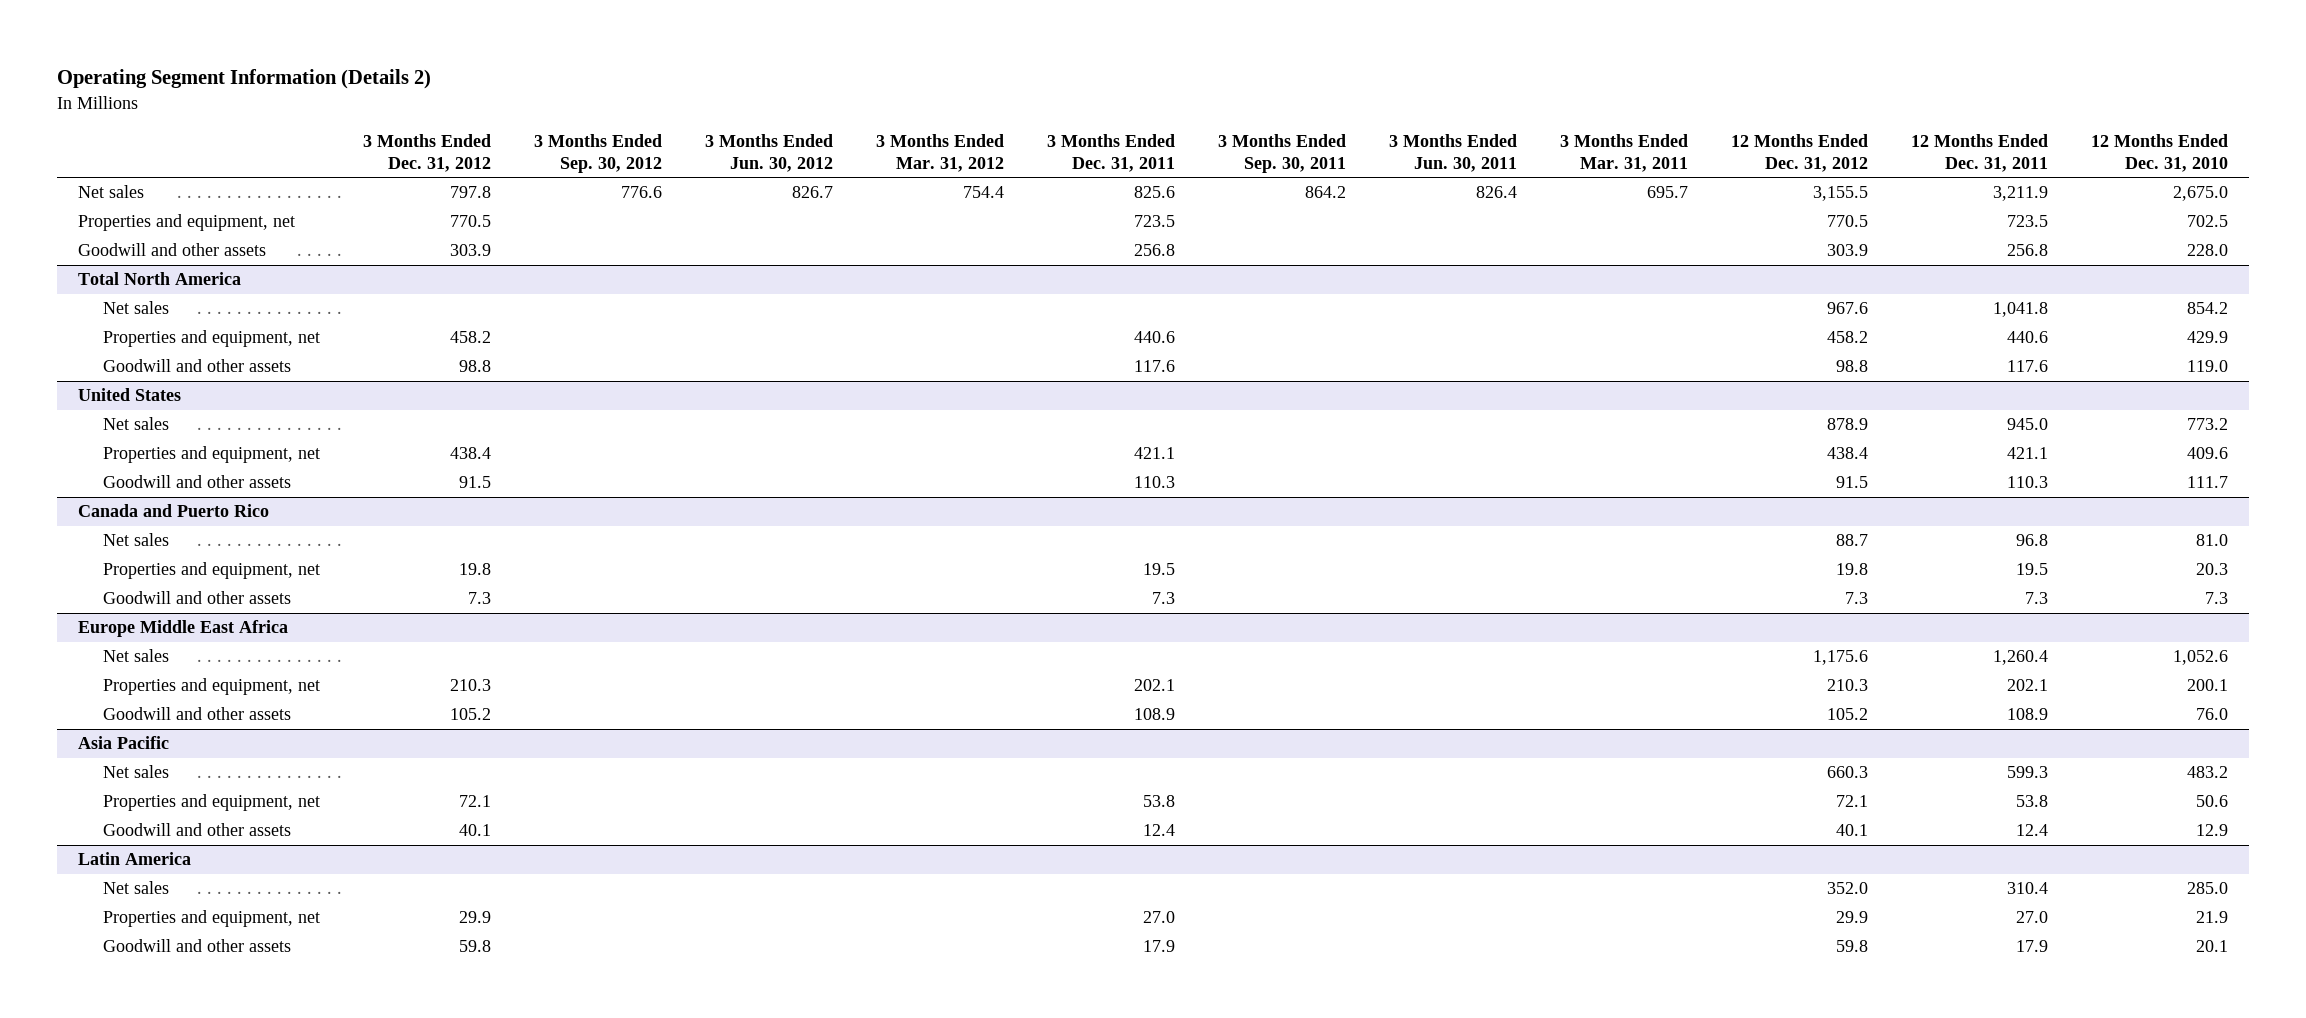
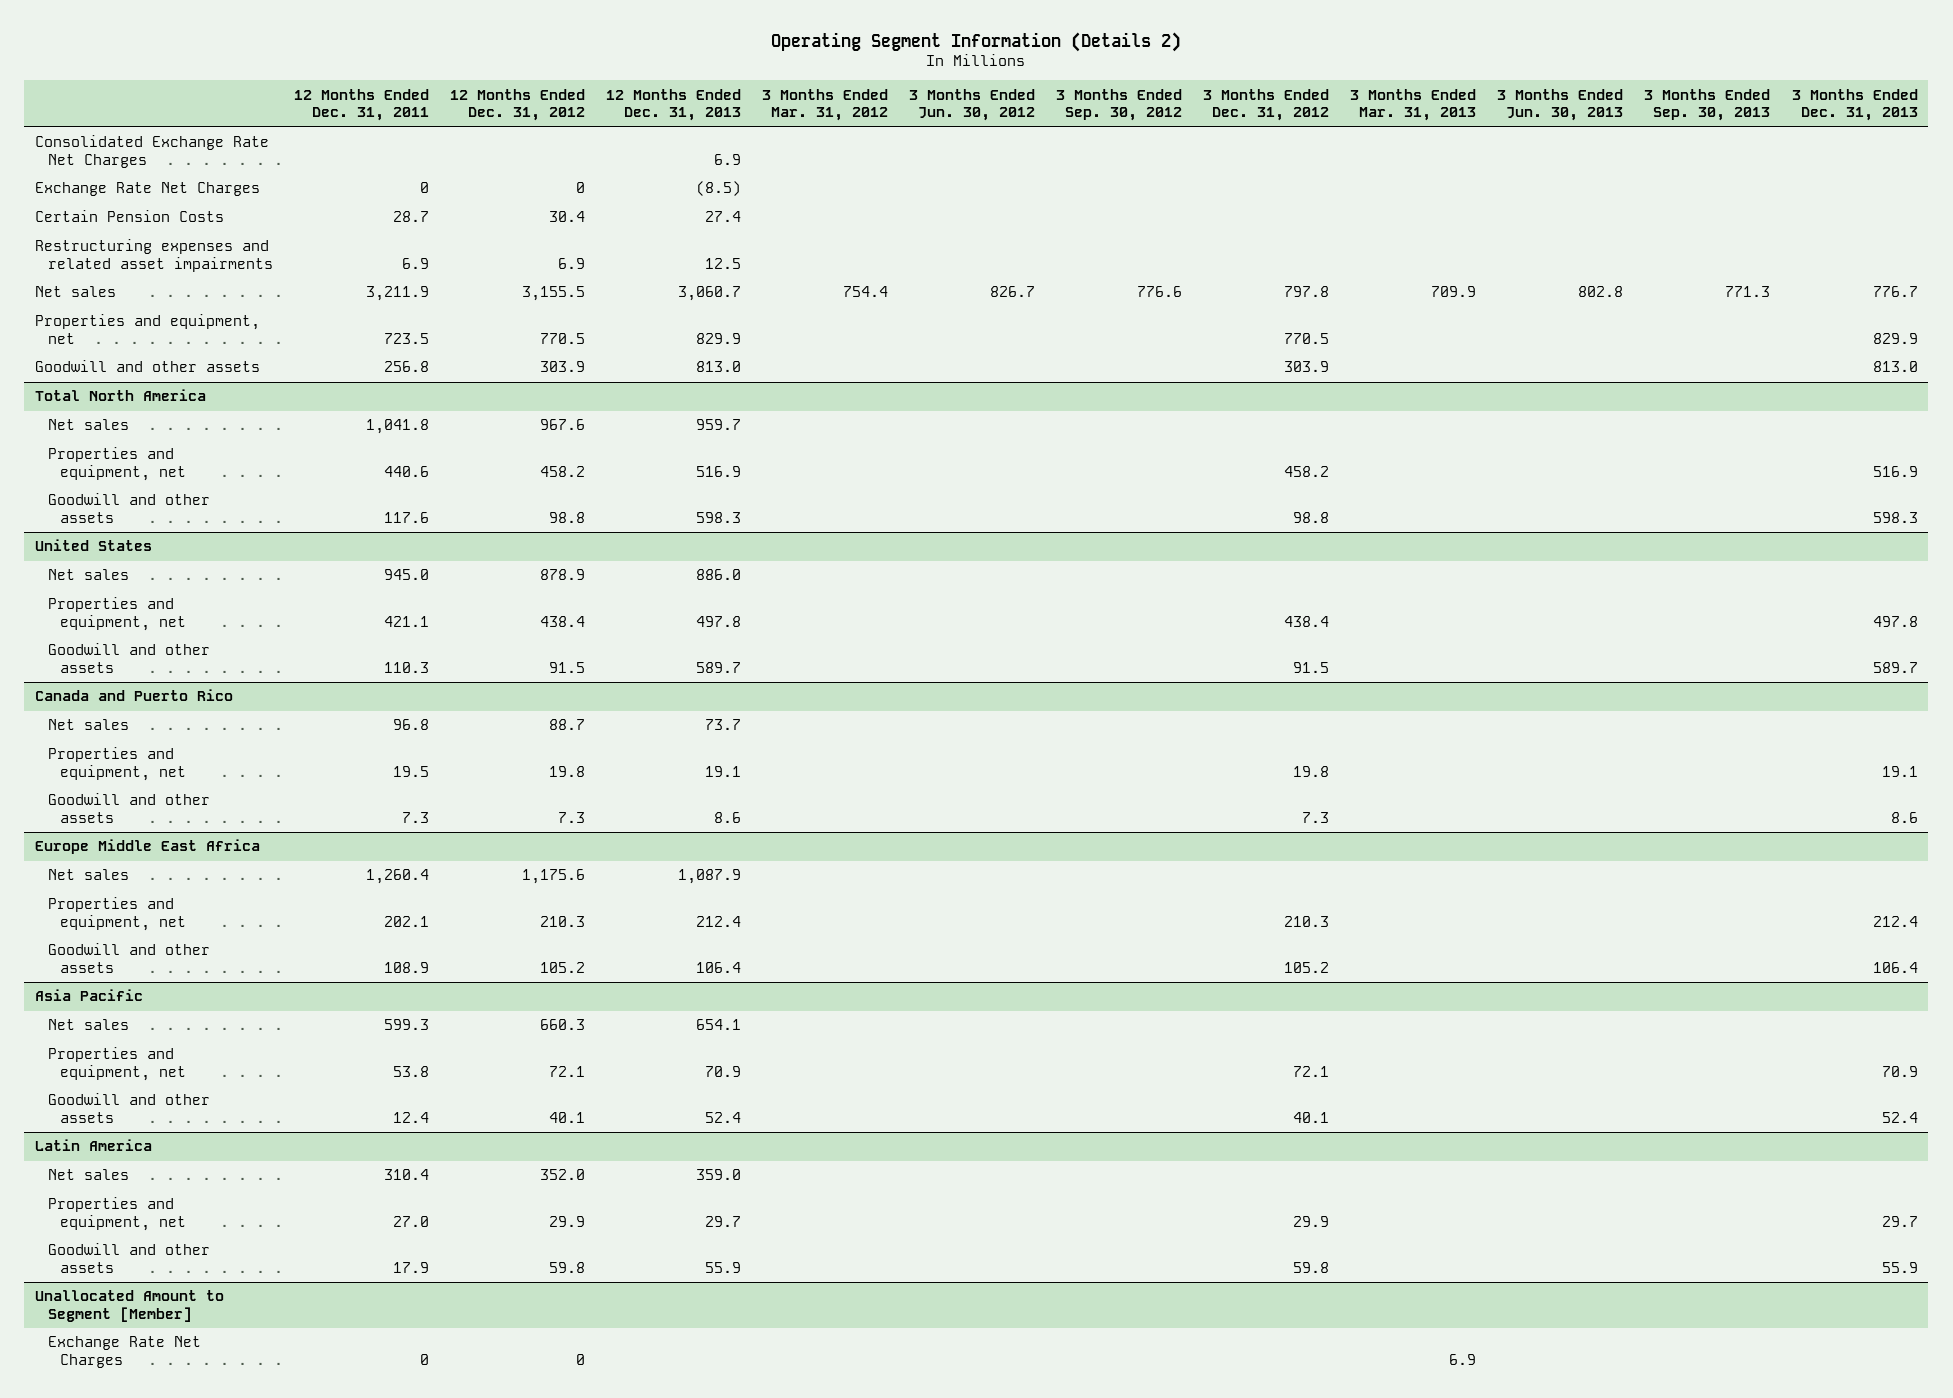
[1047,133,1176,172] 3 Months Ended Dec. 31, 2011 -> none
[1218,133,1347,173] 3 Months Ended Sep. 30, 2011 -> none
[1388,133,1517,172] 3 Months Ended Jun. 30, 2011 -> none
[1559,133,1688,172] 3 Months Ended Mar. 31, 2011 -> none
[2090,133,2228,172] 12 Months Ended Dec. 31, 2010 -> none
none -> [605,88,741,122] 12 Months Ended Dec. 31, 2013
none -> [1350,88,1477,122] 3 Months Ended Mar. 31, 2013
none -> [1497,88,1624,122] 3 Months Ended Jun. 30, 2013
none -> [1644,88,1771,122] 3 Months Ended Sep. 30, 2013
none -> [1791,88,1918,122] 3 Months Ended Dec. 31, 2013
none -> [34,135,269,168] Consolidated Exchange Rate Net Charges
none -> [34,182,260,197] Exchange Rate Net Charges
none -> [34,210,224,223] Certain Pension Costs
none -> [34,239,273,272] Restructuring expenses and related asset impairments
none -> [34,1290,224,1322] Unallocated Amount to Segment [Member]
none -> [47,1336,201,1368] Exchange Rate Net Charges

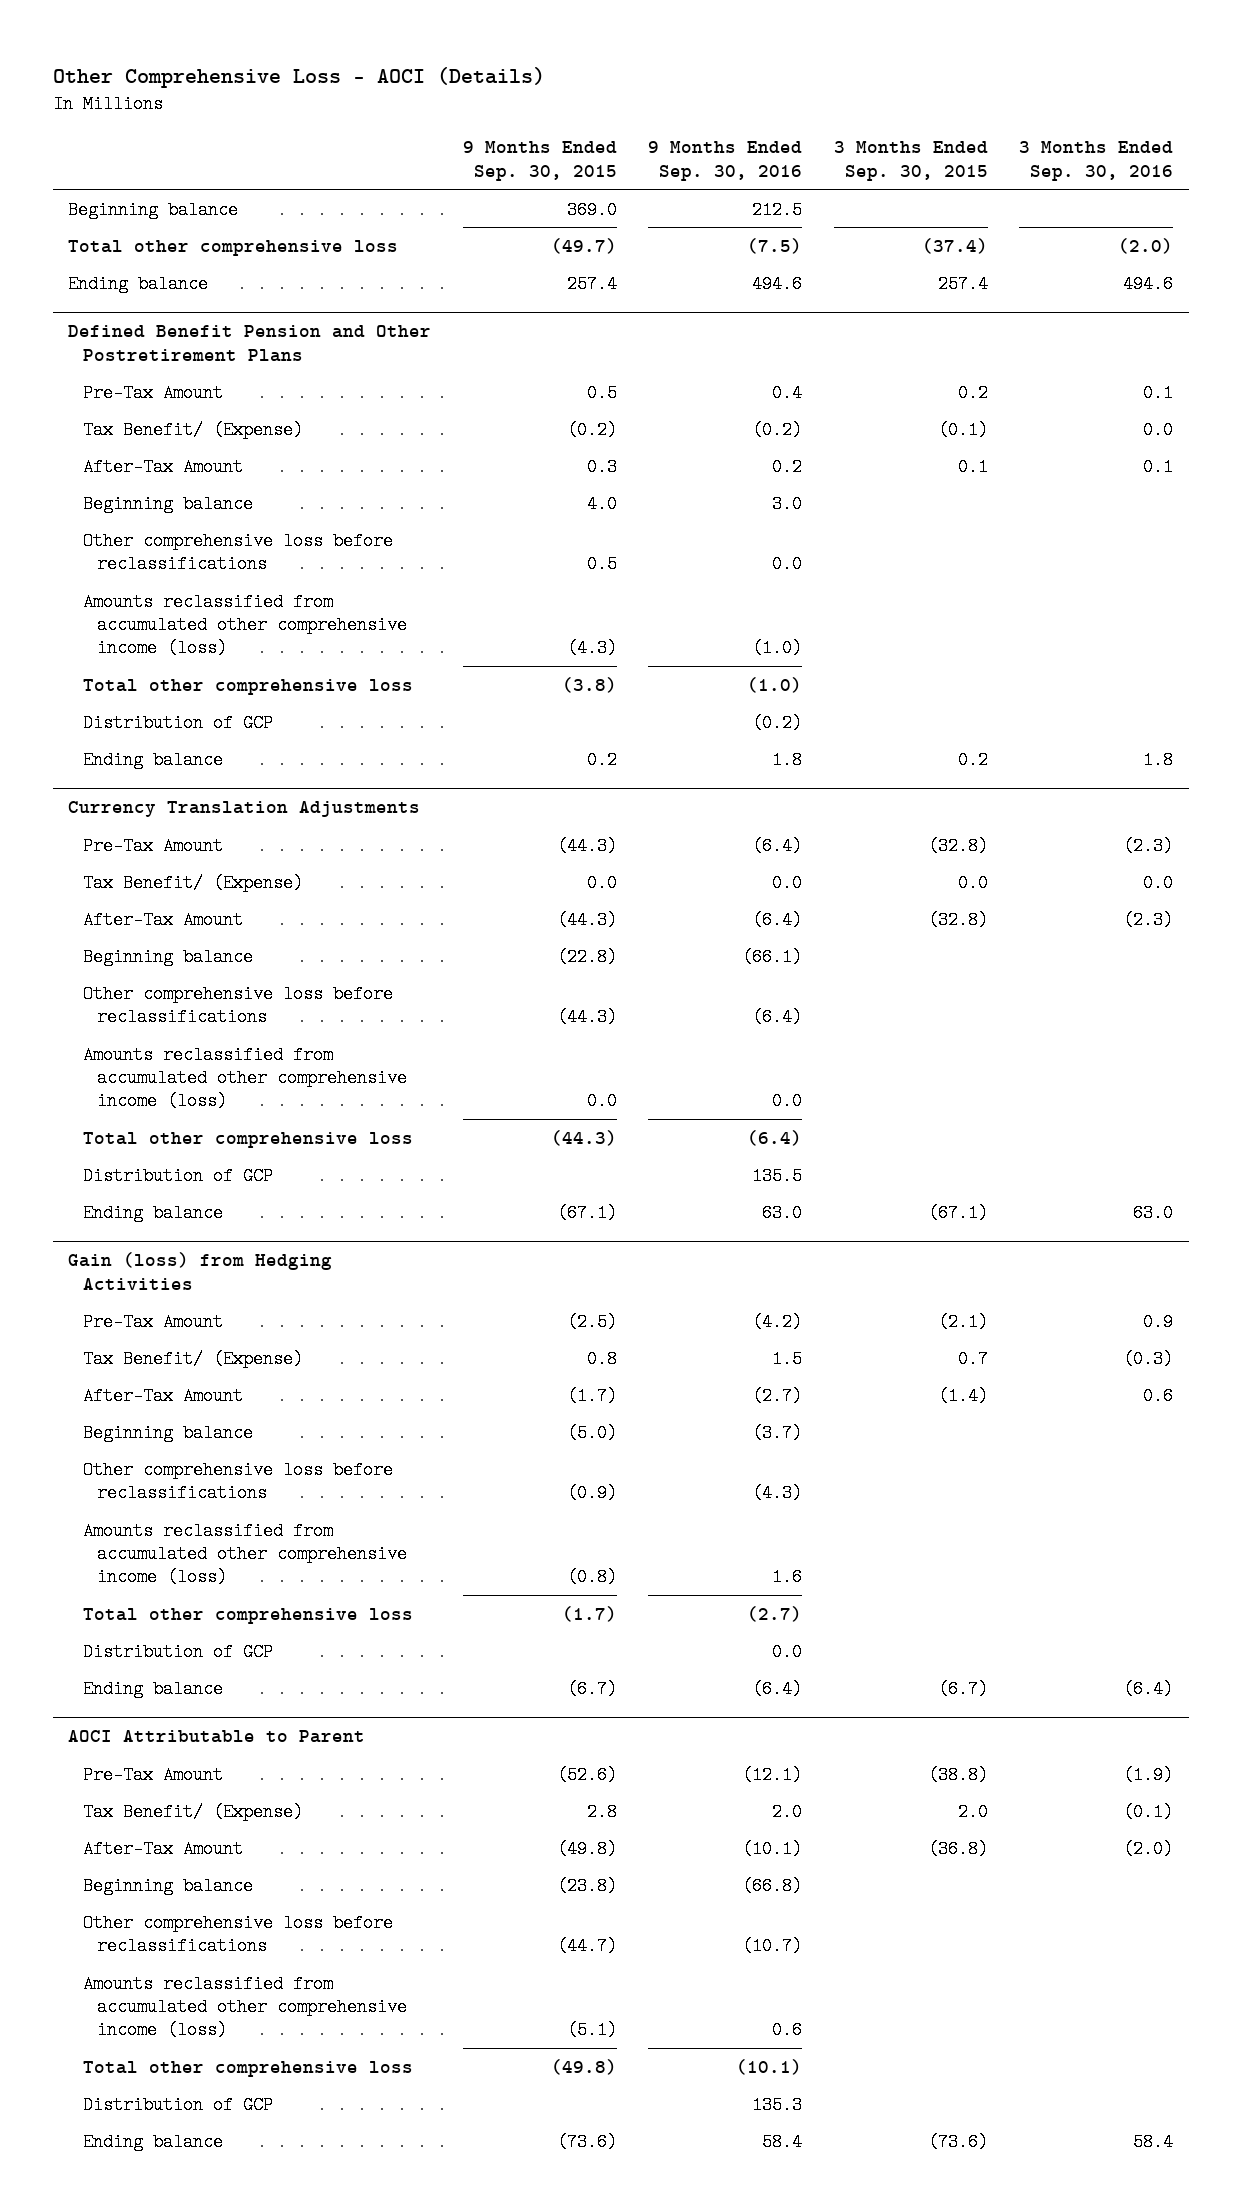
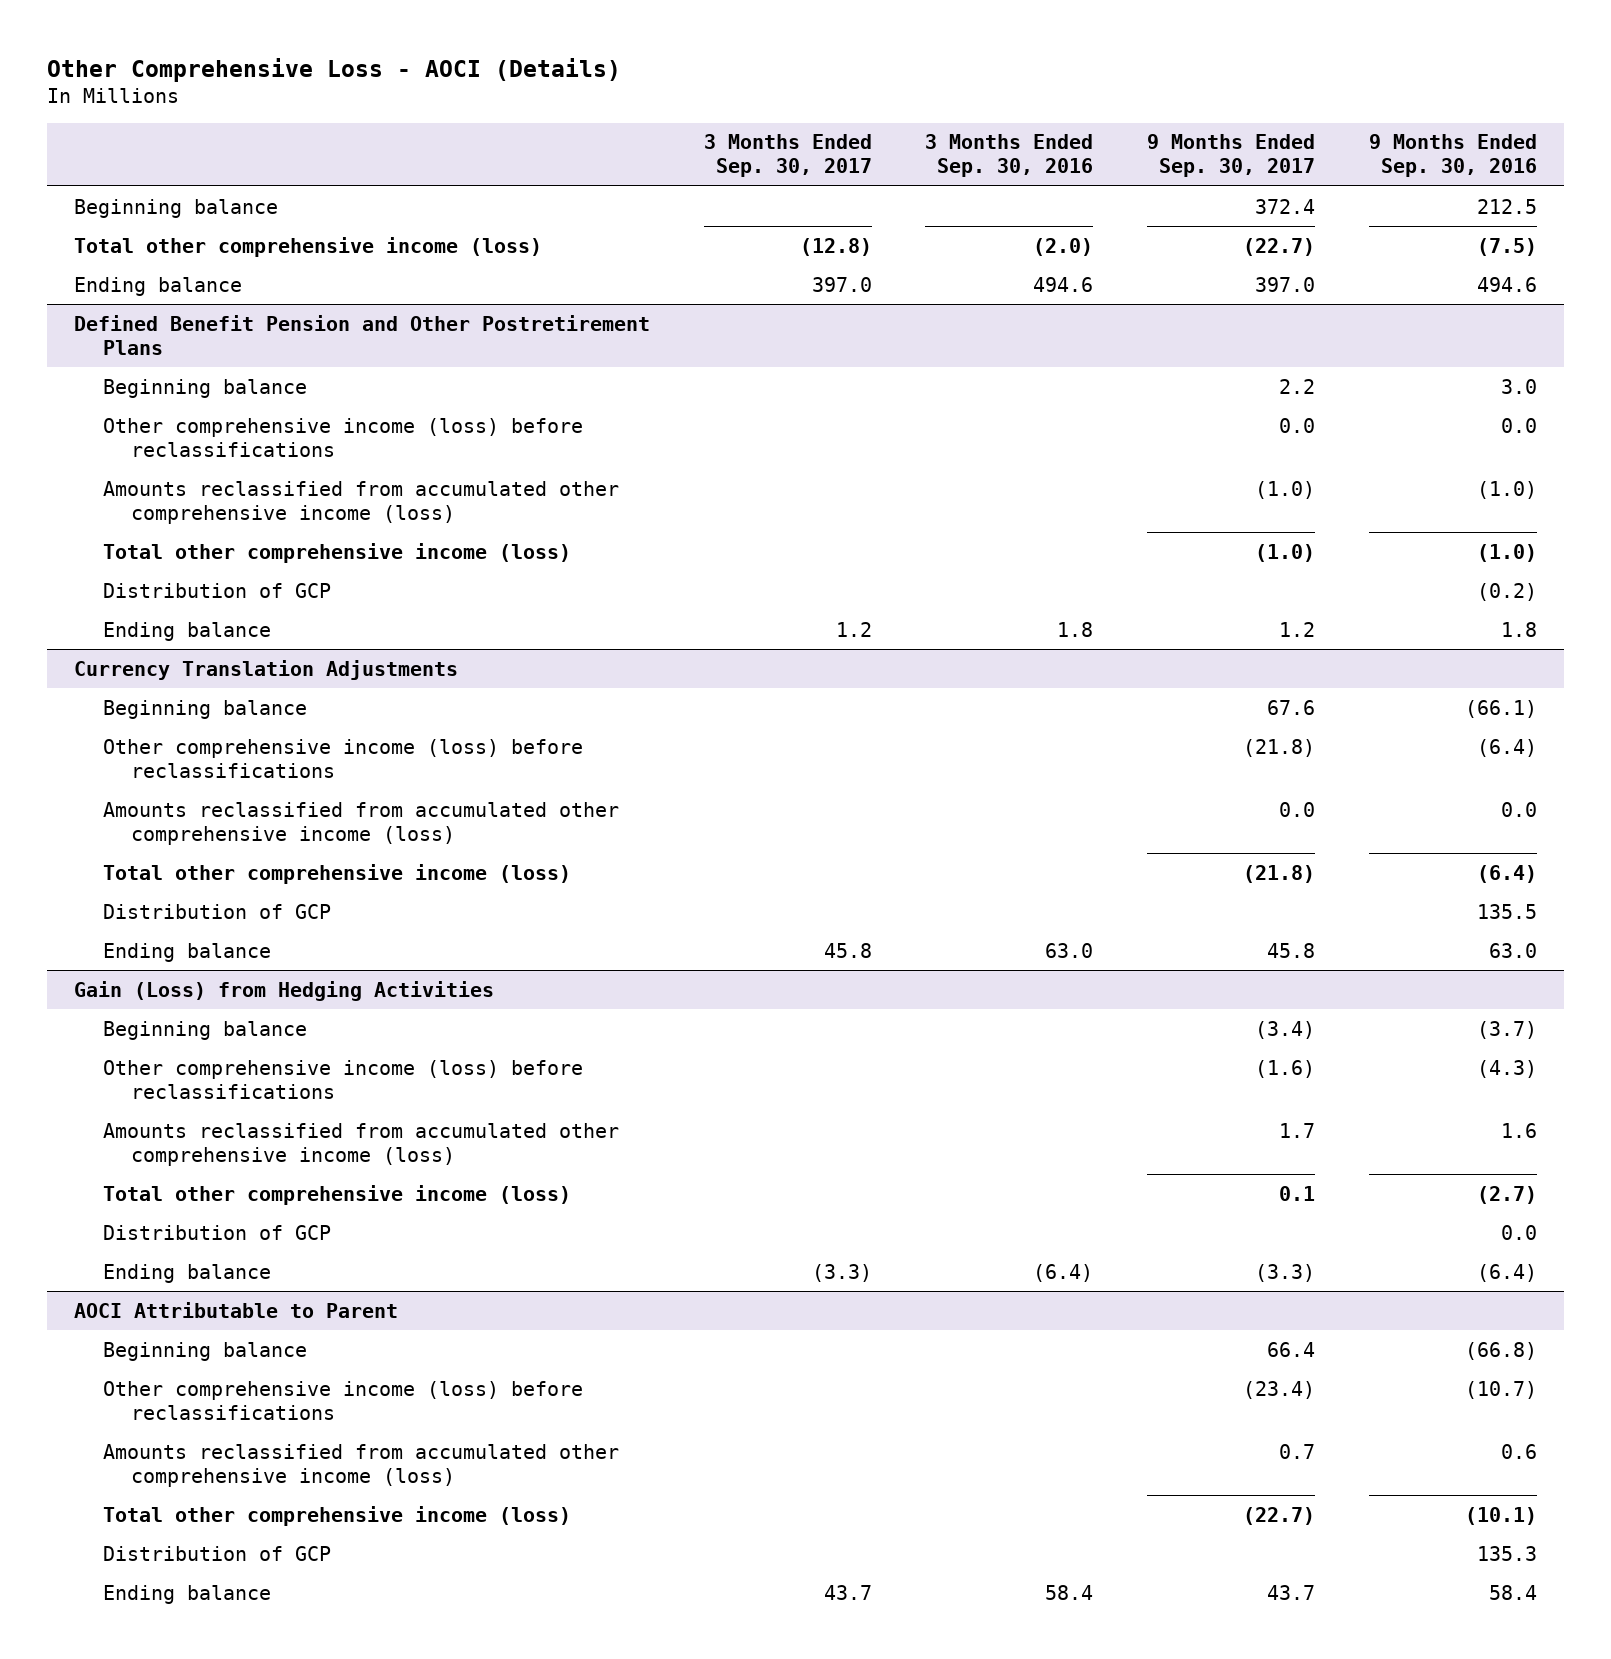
[462,141,617,181] 9 Months Ended Sep. 30, 2015 -> none
[833,141,988,181] 3 Months Ended Sep. 30, 2015 -> none
none -> [703,134,872,178] 3 Months Ended Sep. 30, 2017
none -> [1147,134,1316,178] 9 Months Ended Sep. 30, 2017
[68,239,399,256] Total other comprehensive loss -> [73,236,542,257] Total other comprehensive income (loss)
[82,383,223,402] Pre-Tax Amount -> none
[82,420,303,439] Tax Benefit/ (Expense) -> none
[82,457,243,476] After-Tax Amount -> none
[82,531,393,573] Other comprehensive loss before reclassifications -> [102,417,583,457] Other comprehensive income (loss) before reclassifications
[82,678,413,695] Total other comprehensive loss -> [102,542,571,563] Total other comprehensive income (loss)
[82,836,223,855] Pre-Tax Amount -> none
[82,873,303,892] Tax Benefit/ (Expense) -> none
[82,910,243,929] After-Tax Amount -> none
[82,984,393,1026] Other comprehensive loss before reclassifications -> [102,738,583,778] Other comprehensive income (loss) before reclassifications
[82,1131,413,1148] Total other comprehensive loss -> [102,863,571,884] Total other comprehensive income (loss)
[82,1312,223,1331] Pre-Tax Amount -> none
[82,1349,303,1368] Tax Benefit/ (Expense) -> none
[82,1386,243,1405] After-Tax Amount -> none
[68,1252,333,1290] Gain (loss) from Hedging Activities -> [73,980,494,1001] Gain (Loss) from Hedging Activities
[82,1460,393,1502] Other comprehensive loss before reclassifications -> [102,1059,583,1099] Other comprehensive income (loss) before reclassifications
[82,1607,413,1624] Total other comprehensive loss -> [102,1184,571,1205] Total other comprehensive income (loss)
[82,1765,223,1784] Pre-Tax Amount -> none
[82,1802,303,1821] Tax Benefit/ (Expense) -> none
[82,1839,243,1858] After-Tax Amount -> none
[82,1913,393,1955] Other comprehensive loss before reclassifications -> [102,1380,583,1420] Other comprehensive income (loss) before reclassifications
[82,2060,413,2077] Total other comprehensive loss -> [102,1505,571,1526] Total other comprehensive income (loss)

